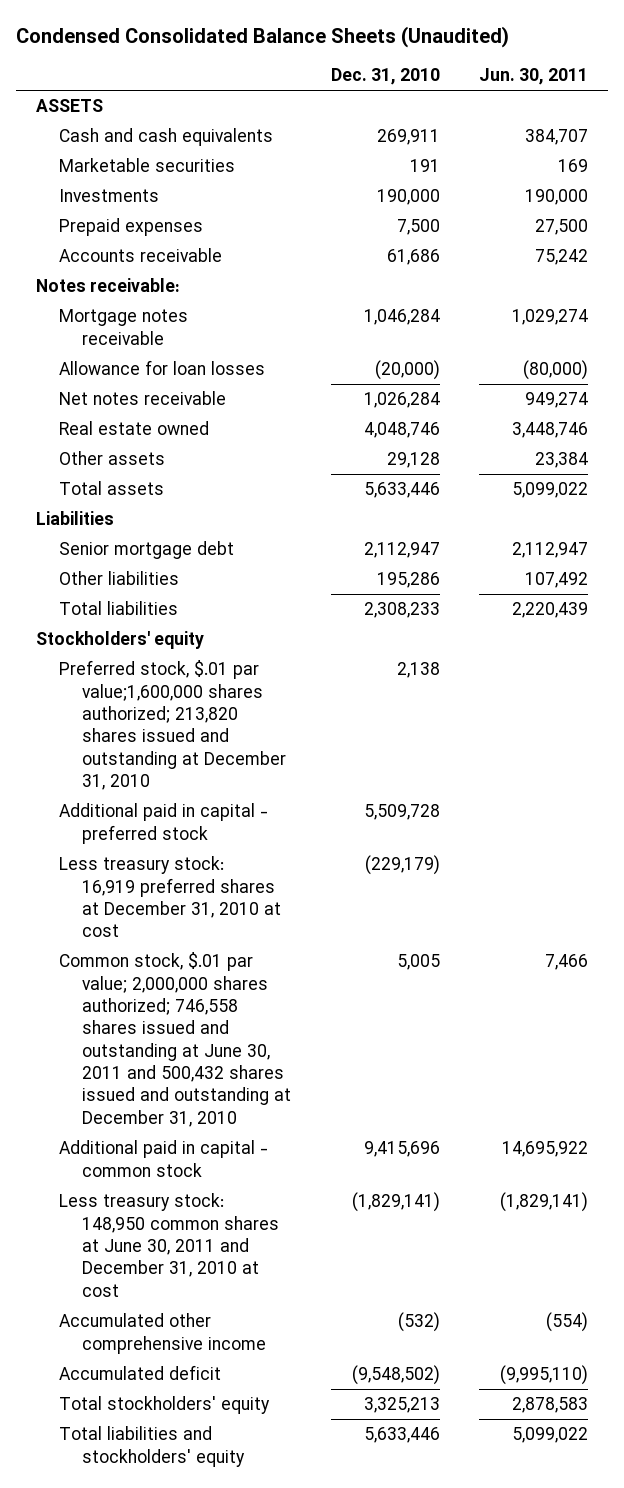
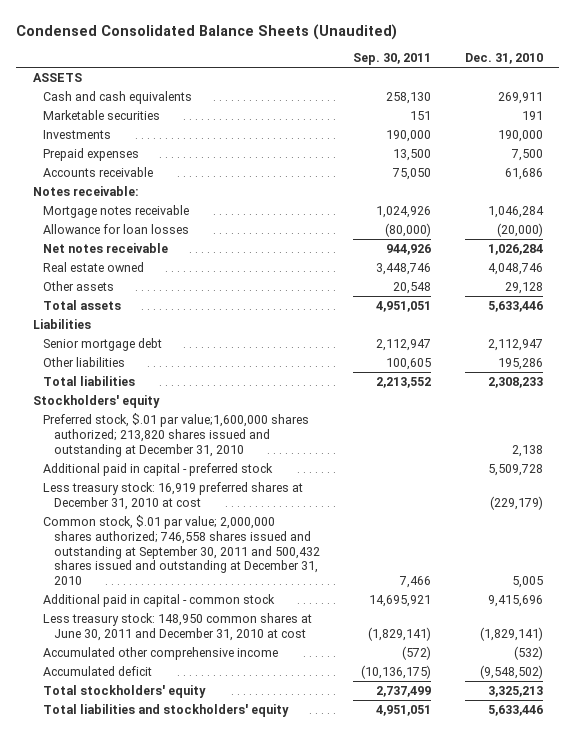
[479,68,589,86] Jun. 30, 2011 -> none
none -> [353,53,432,66] Sep. 30, 2011
[58,952,292,1127] Common stock, $.01 par value; 2,000,000 shares authorized; 746,558 shares issued and outstanding at June 30, 2011 and 500,432 shares issued and outstanding at December 31, 2010 -> [43,514,320,586] Common stock, $.01 par value; 2,000,000 shares authorized; 746,558 shares issued and outstanding at September 30, 2011 and 500,432 shares issued and outstanding at December 31, 2010

